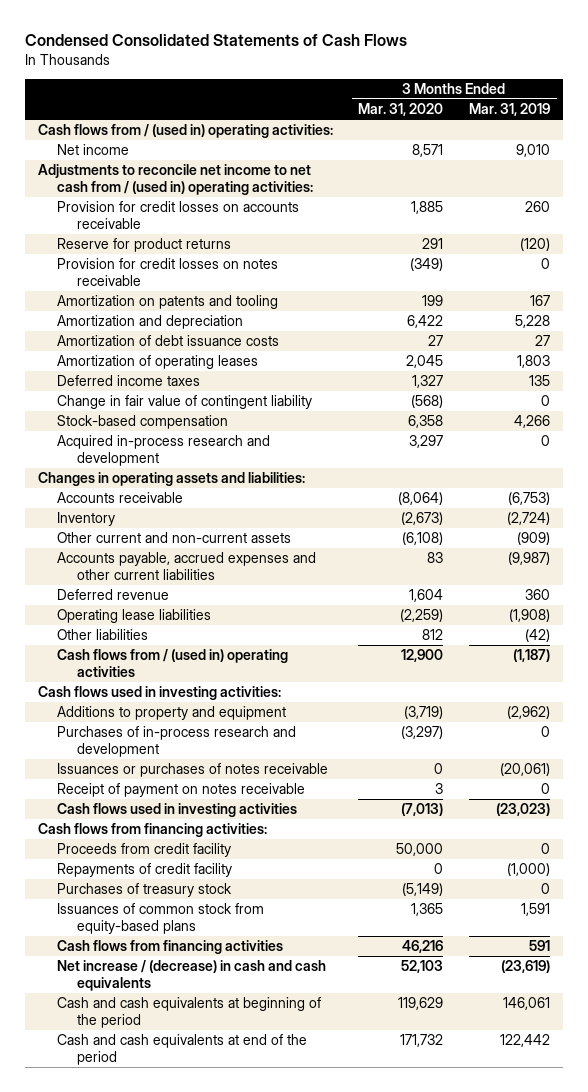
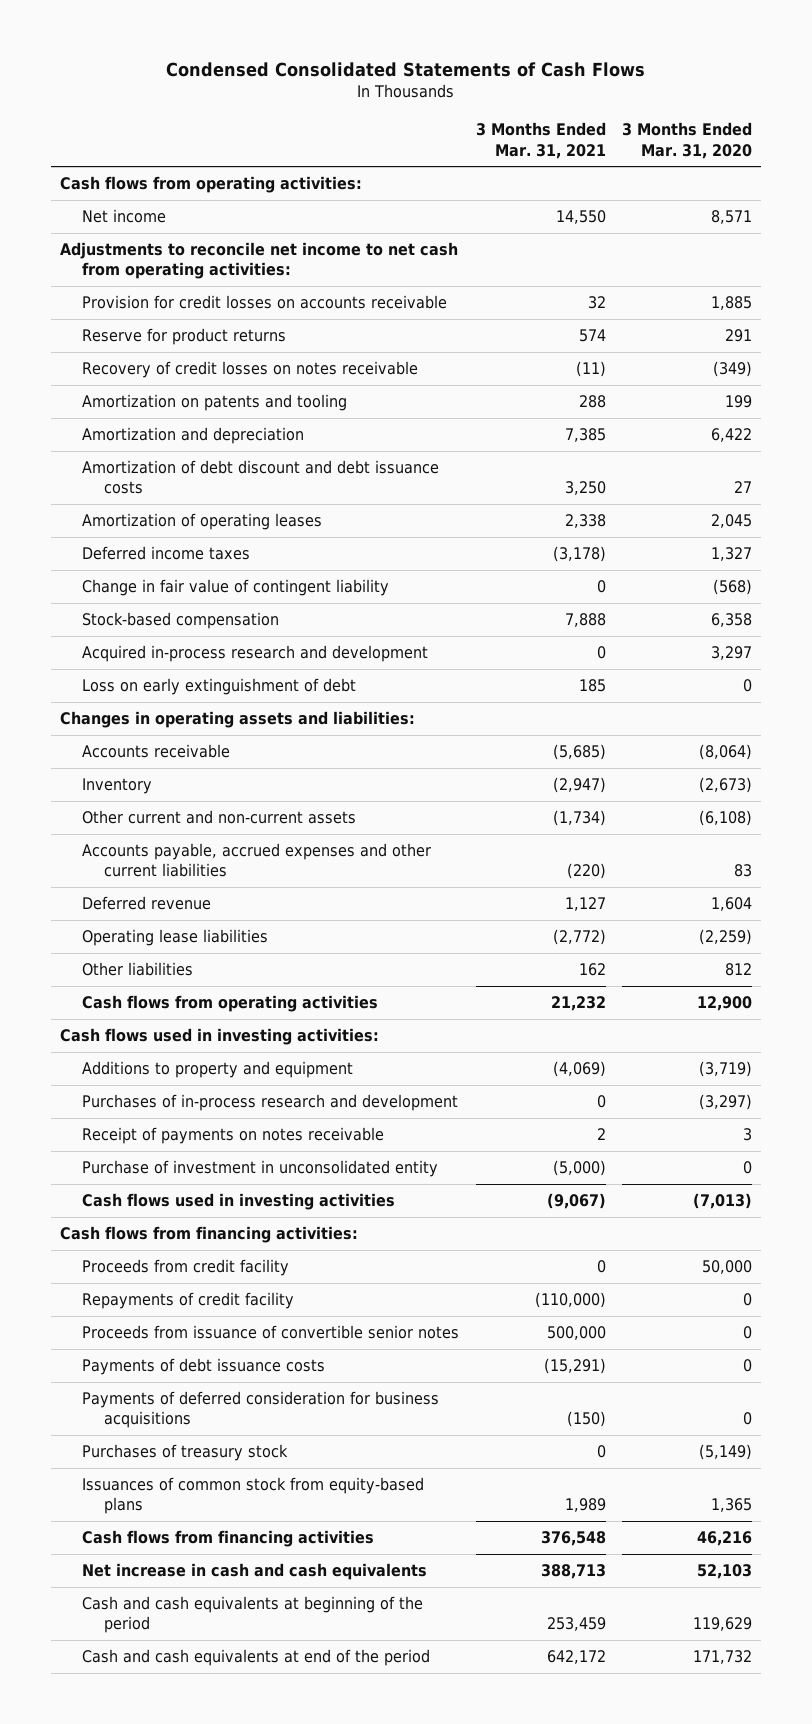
[469,103,551,117] Mar. 31, 2019 -> none
none -> [475,122,606,159] 3 Months Ended Mar. 31, 2021
[37,124,333,139] Cash flows from / (used in) operating activities: -> [59,176,362,194] Cash flows from operating activities:
[37,164,314,195] Adjustments to reconcile net income to net cash from / (used in) operating activities: -> [59,242,458,280] Adjustments to reconcile net income to net cash from operating activities:
[57,258,279,286] Provision for credit losses on notes receivable -> [81,361,418,379] Recovery of credit losses on notes receivable
[57,335,280,347] Amortization of debt issuance costs -> [81,460,439,495] Amortization of debt discount and debt issuance costs
none -> [81,678,356,696] Loss on early extinguishment of debt
[57,649,289,677] Cash flows from / (used in) operating activities -> [81,995,378,1013] Cash flows from operating activities
[57,763,329,778] Issuances or purchases of notes receivable -> none
[57,783,306,798] Receipt of payment on notes receivable -> [81,1127,384,1145] Receipt of payments on notes receivable
none -> [81,1160,438,1178] Purchase of investment in unconsolidated entity
none -> [81,1325,459,1340] Proceeds from issuance of convertible senior notes
none -> [81,1358,325,1376] Payments of debt issuance costs
none -> [81,1391,439,1429] Payments of deferred consideration for business acquisitions
[57,960,327,991] Net increase / (decrease) in cash and cash equivalents -> [81,1563,427,1581] Net increase in cash and cash equivalents

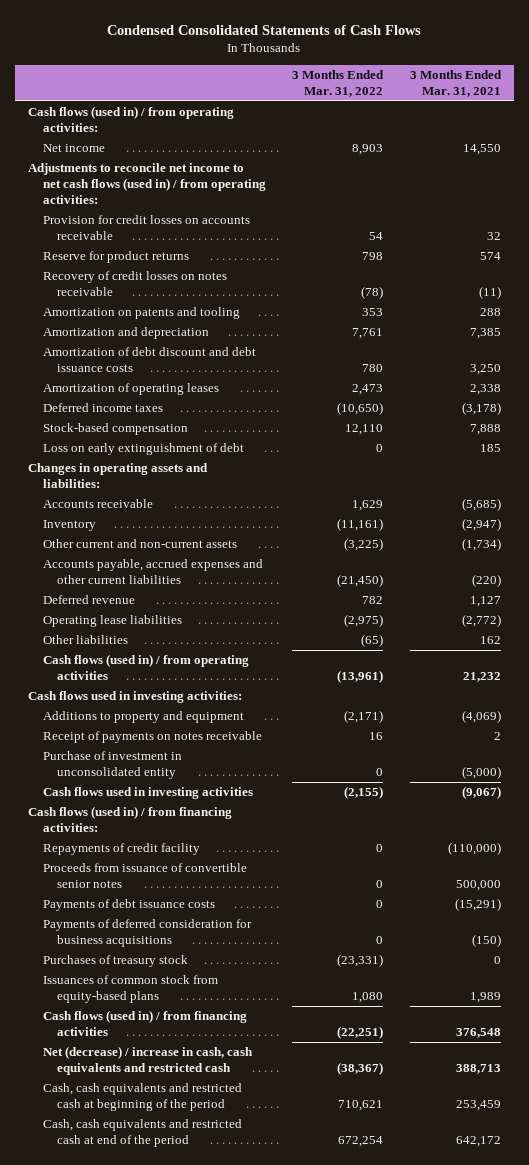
[622,122,753,159] 3 Months Ended Mar. 31, 2020 -> none
none -> [292,70,385,97] 3 Months Ended Mar. 31, 2022
[59,176,362,194] Cash flows from operating activities: -> [28,106,235,132] Cash flows (used in) / from operating activities:
[59,242,458,280] Adjustments to reconcile net income to net cash from operating activities: -> [28,163,266,204] Adjustments to reconcile net income to net cash flows (used in) / from operating activities:
[81,579,389,597] Change in fair value of contingent liability -> none
[81,645,428,663] Acquired in-process research and development -> none
[81,995,378,1013] Cash flows from operating activities -> [42,654,249,680] Cash flows (used in) / from operating activities
[81,1094,458,1112] Purchases of in-process research and development -> none
[81,1259,289,1277] Proceeds from credit facility -> none
[59,1226,358,1244] Cash flows from financing activities: -> [28,806,233,832] Cash flows (used in) / from financing activities:
[81,1530,374,1548] Cash flows from financing activities -> [42,1010,247,1036] Cash flows (used in) / from financing activities
[81,1563,427,1581] Net increase in cash and cash equivalents -> [42,1046,253,1075] Net (decrease) / increase in cash, cash equivalents and restricted cash
[81,1596,423,1634] Cash and cash equivalents at beginning of the period -> [42,1083,242,1111] Cash, cash equivalents and restricted cash at beginning of the period
[81,1649,430,1667] Cash and cash equivalents at end of the period -> [42,1119,242,1147] Cash, cash equivalents and restricted cash at end of the period

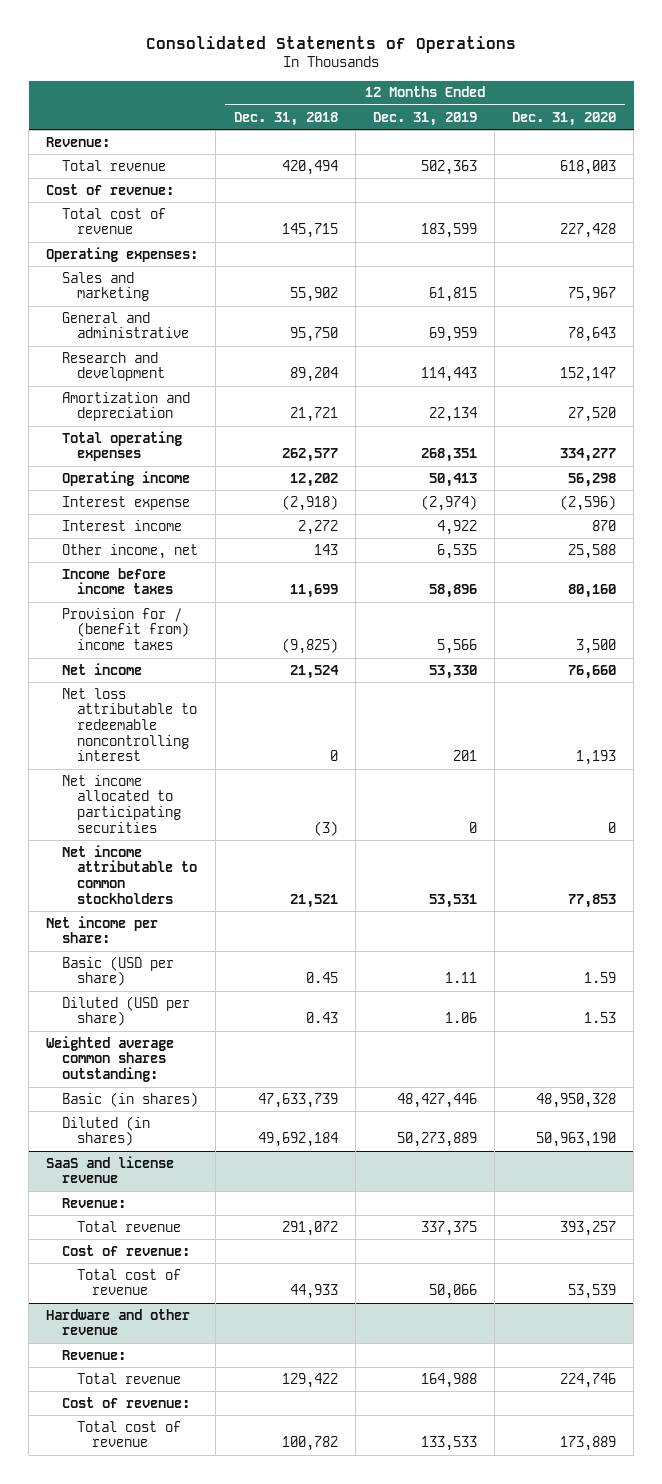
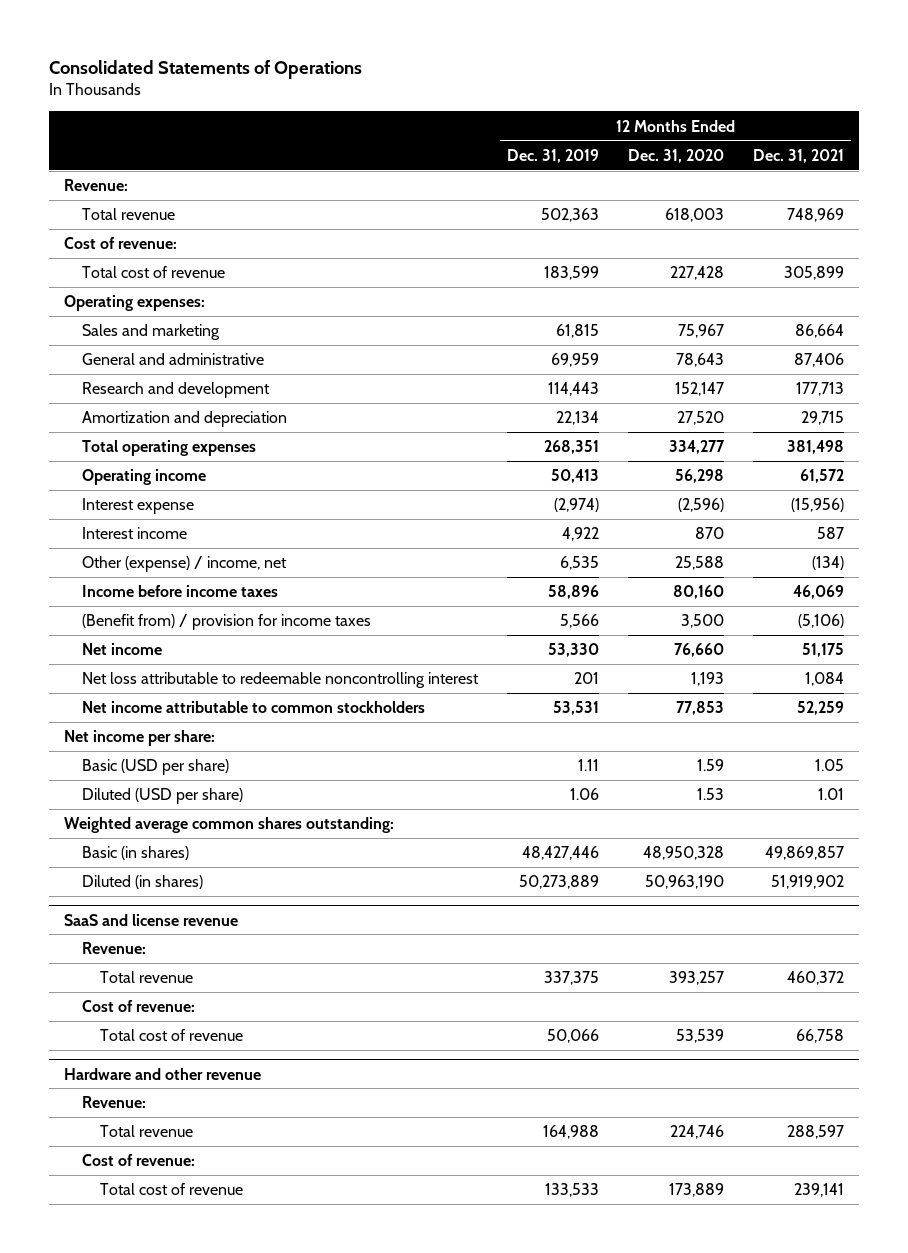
[233,111,338,126] Dec. 31, 2018 -> none
none -> [753,148,845,163] Dec. 31, 2021
[61,543,198,559] Other income, net -> [81,556,287,573] Other (expense) / income, net
[61,607,189,651] Provision for / (benefit from) income taxes -> [81,614,371,631] (Benefit from) / provision for income taxes
[61,774,181,833] Net income allocated to participating securities -> none

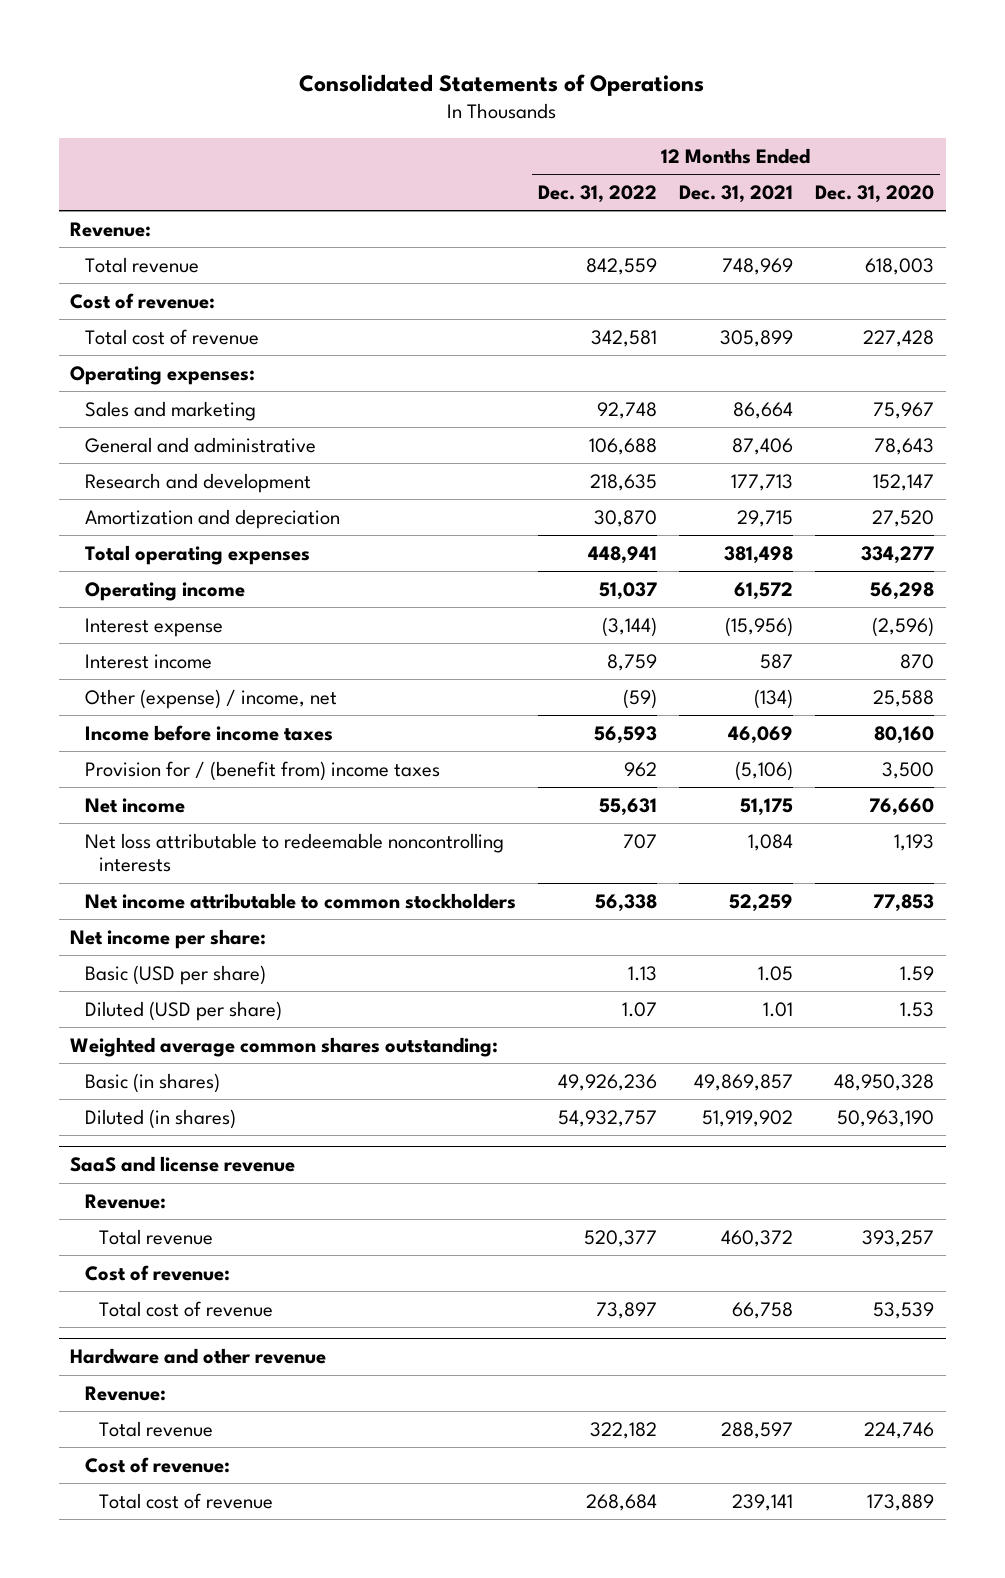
[506,148,599,163] Dec. 31, 2019 -> none
none -> [537,185,657,204] Dec. 31, 2022
[81,614,371,631] (Benefit from) / provision for income taxes -> [84,760,440,781] Provision for / (benefit from) income taxes
[81,672,479,689] Net loss attributable to redeemable noncontrolling interest -> [84,832,504,873] Net loss attributable to redeemable noncontrolling interests

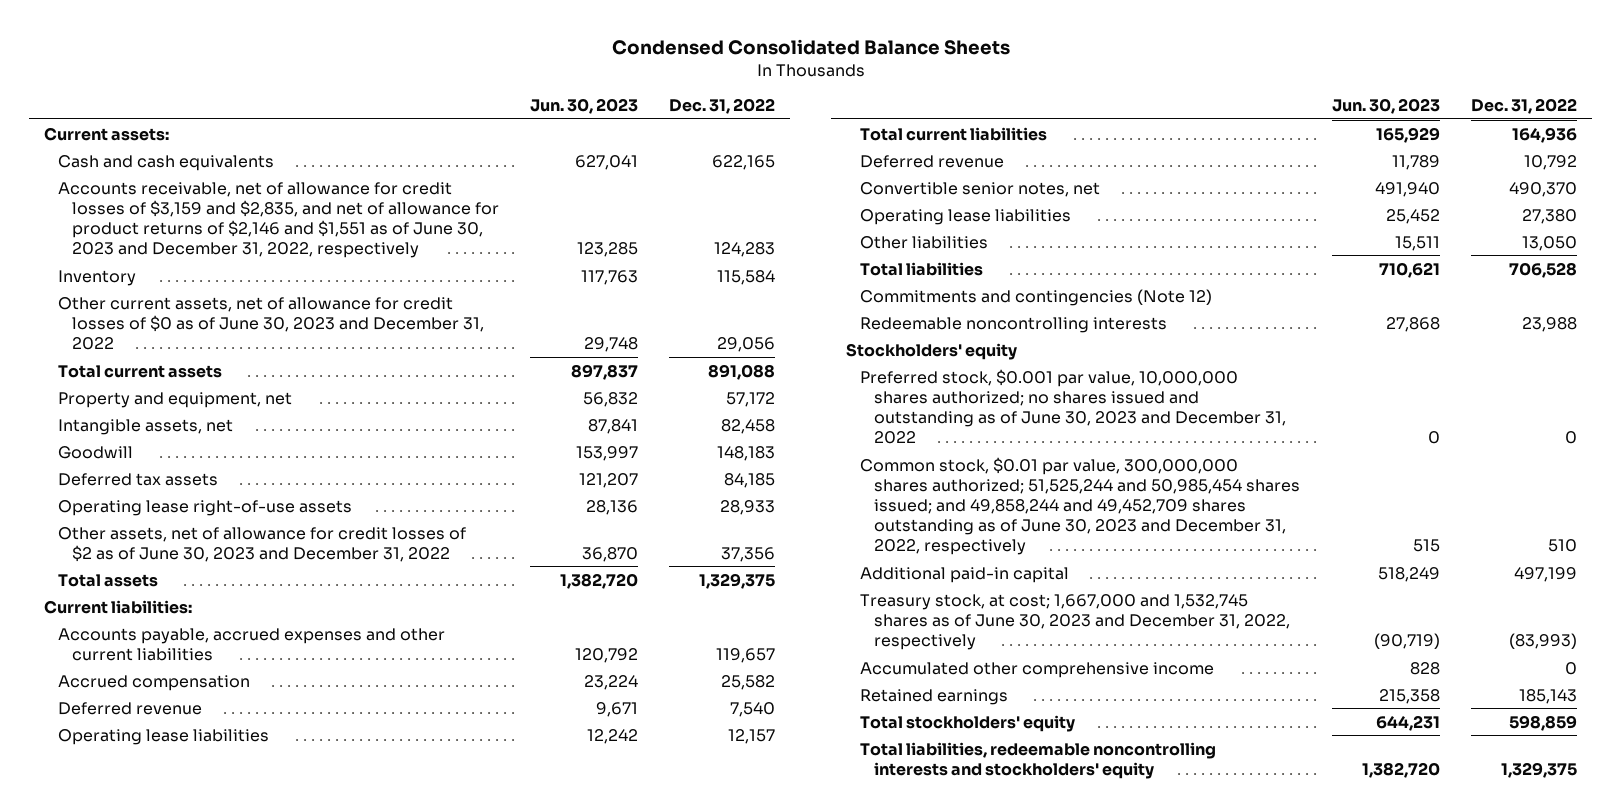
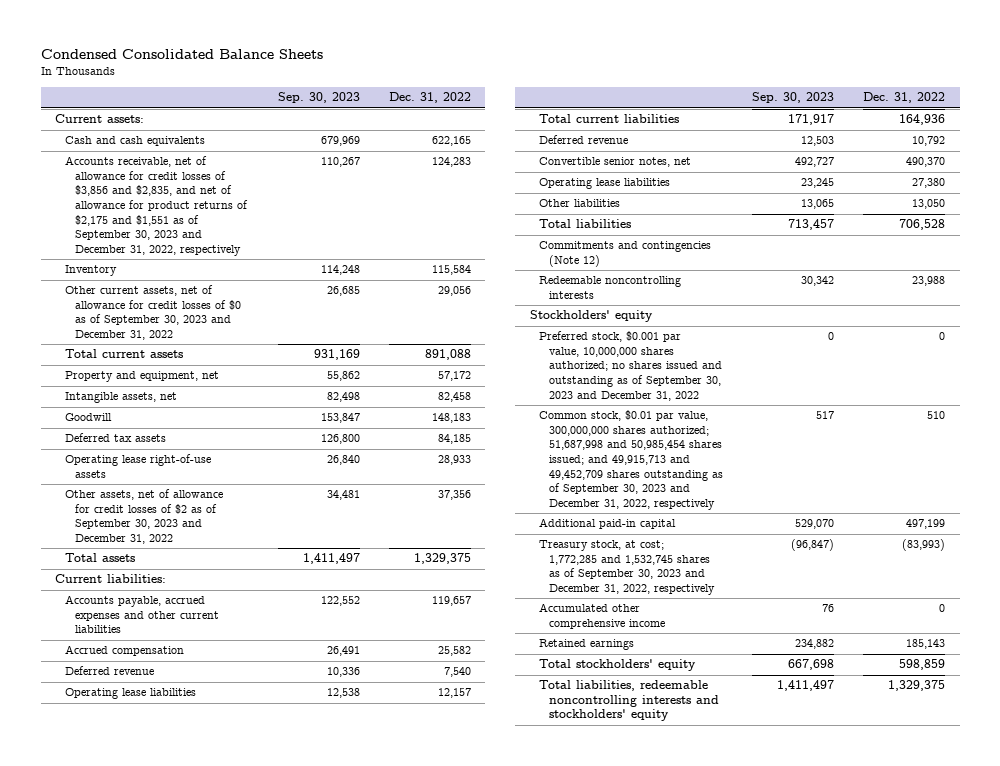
[530,98,639,115] Jun. 30, 2023 -> none
none -> [277,92,360,104] Sep. 30, 2023
[58,181,500,258] Accounts receivable, net of allowance for credit losses of $3,159 and $2,835, and net of allowance for product returns of $2,146 and $1,551 as of June 30, 2023 and December 31, 2022, respectively -> [64,156,248,256] Accounts receivable, net of allowance for credit losses of $3,856 and $2,835, and net of allowance for product returns of $2,175 and $1,551 as of September 30, 2023 and December 31, 2022, respectively
[58,296,485,350] Other current assets, net of allowance for credit losses of $0 as of June 30, 2023 and December 31, 2022 -> [64,285,241,340] Other current assets, net of allowance for credit losses of $0 as of September 30, 2023 and December 31, 2022
[58,526,467,562] Other assets, net of allowance for credit losses of $2 as of June 30, 2023 and December 31, 2022 -> [64,489,223,544] Other assets, net of allowance for credit losses of $2 as of September 30, 2023 and December 31, 2022
[860,368,1287,444] Preferred stock, $0.001 par value, 10,000,000 shares authorized; no shares issued and outstanding as of June 30, 2023 and December 31, 2022 -> [539,331,722,401] Preferred stock, $0.001 par value, 10,000,000 shares authorized; no shares issued and outstanding as of September 30, 2023 and December 31, 2022
[860,456,1301,556] Common stock, $0.01 par value, 300,000,000 shares authorized; 51,525,244 and 50,985,454 shares issued; and 49,858,244 and 49,452,709 shares outstanding as of June 30, 2023 and December 31, 2022, respectively -> [539,410,723,510] Common stock, $0.01 par value, 300,000,000 shares authorized; 51,687,998 and 50,985,454 shares issued; and 49,915,713 and 49,452,709 shares outstanding as of September 30, 2023 and December 31, 2022, respectively
[860,593,1291,650] Treasury stock, at cost; 1,667,000 and 1,532,745 shares as of June 30, 2023 and December 31, 2022, respectively -> [539,540,715,595] Treasury stock, at cost; 1,772,285 and 1,532,745 shares as of September 30, 2023 and December 31, 2022, respectively

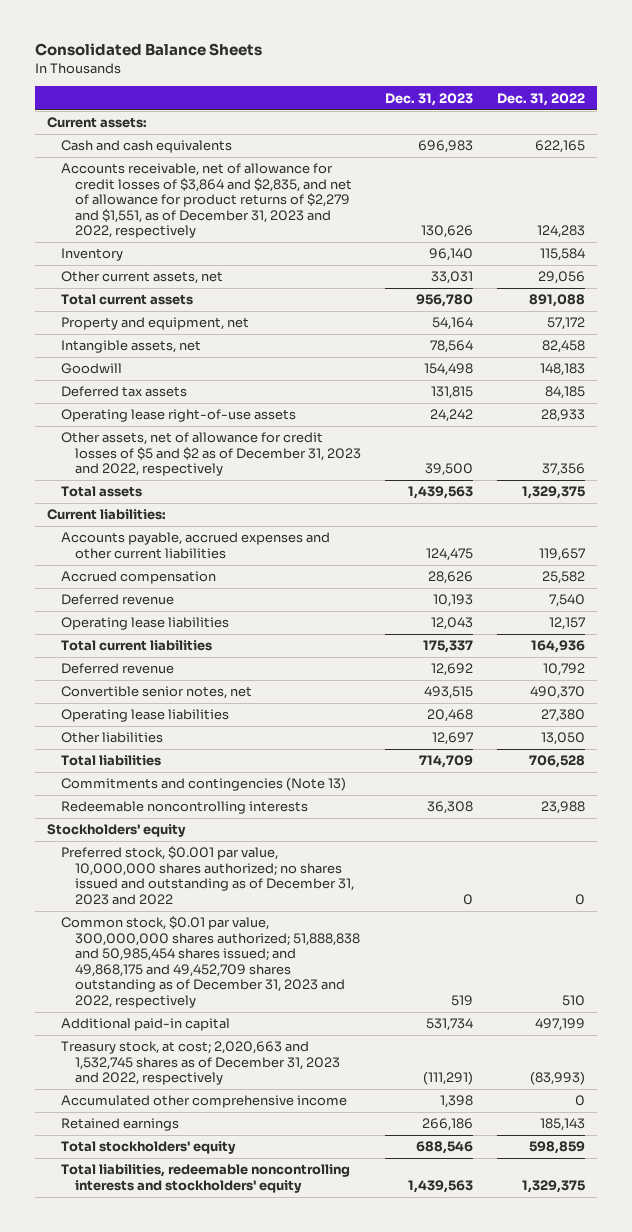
[40,49,323,60] Condensed Consolidated Balance Sheets -> [34,43,262,57] Consolidated Balance Sheets
[277,92,360,104] Sep. 30, 2023 -> none
none -> [385,92,474,106] Dec. 31, 2023
[64,156,248,256] Accounts receivable, net of allowance for credit losses of $3,856 and $2,835, and net of allowance for product returns of $2,175 and $1,551 as of September 30, 2023 and December 31, 2022, respectively -> [61,163,353,239] Accounts receivable, net of allowance for credit losses of $3,864 and $2,835, and net of allowance for product returns of $2,279 and $1,551, as of December 31, 2023 and 2022, respectively
[64,285,241,340] Other current assets, net of allowance for credit losses of $0 as of September 30, 2023 and December 31, 2022 -> [61,271,224,285] Other current assets, net
[64,489,223,544] Other assets, net of allowance for credit losses of $2 as of September 30, 2023 and December 31, 2022 -> [61,432,362,477] Other assets, net of allowance for credit losses of $5 and $2 as of December 31, 2023 and 2022, respectively
[539,241,712,267] Commitments and contingencies (Note 12) -> [61,777,347,792] Commitments and contingencies (Note 13)
[539,331,722,401] Preferred stock, $0.001 par value, 10,000,000 shares authorized; no shares issued and outstanding as of September 30, 2023 and December 31, 2022 -> [61,846,355,905] Preferred stock, $0.001 par value, 10,000,000 shares authorized; no shares issued and outstanding as of December 31, 2023 and 2022
[539,410,723,510] Common stock, $0.01 par value, 300,000,000 shares authorized; 51,687,998 and 50,985,454 shares issued; and 49,915,713 and 49,452,709 shares outstanding as of September 30, 2023 and December 31, 2022, respectively -> [61,916,361,1008] Common stock, $0.01 par value, 300,000,000 shares authorized; 51,888,838 and 50,985,454 shares issued; and 49,868,175 and 49,452,709 shares outstanding as of December 31, 2023 and 2022, respectively
[539,540,715,595] Treasury stock, at cost; 1,772,285 and 1,532,745 shares as of September 30, 2023 and December 31, 2022, respectively -> [61,1041,341,1086] Treasury stock, at cost; 2,020,663 and 1,532,745 shares as of December 31, 2023 and 2022, respectively

